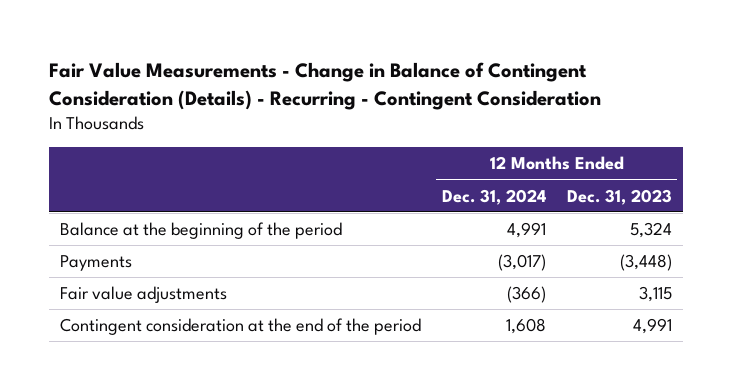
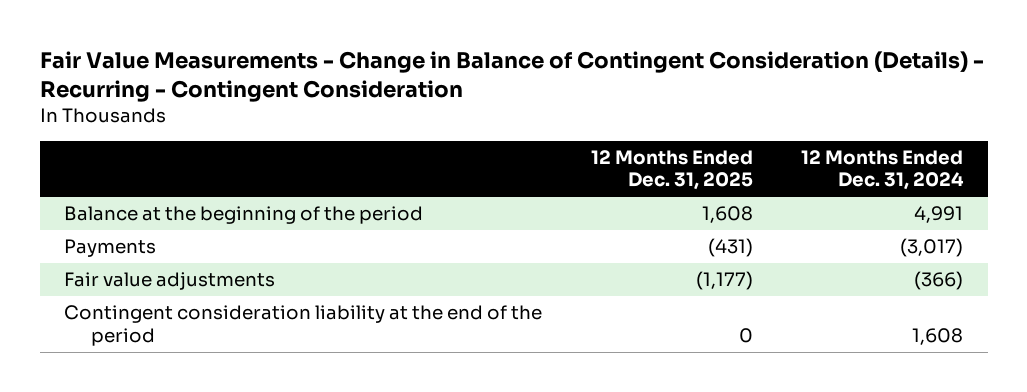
[567,188,673,205] Dec. 31, 2023 -> none
none -> [590,150,753,191] 12 Months Ended Dec. 31, 2025
[59,318,421,336] Contingent consideration at the end of the period -> [63,305,542,346] Contingent consideration liability at the end of the period

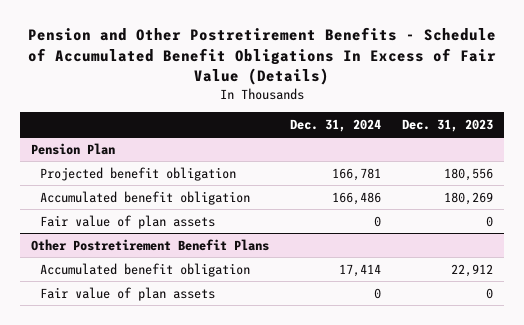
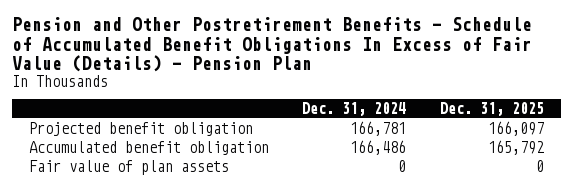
[28,27,497,86] Pension and Other Postretirement Benefits - Schedule of Accumulated Benefit Obligations In Excess of Fair Value (Details) -> [11,17,532,72] Pension and Other Postretirement Benefits - Schedule of Accumulated Benefit Obligations In Excess of Fair Value (Details) - Pension Plan
[402,118,494,132] Dec. 31, 2023 -> none
none -> [440,102,545,117] Dec. 31, 2025
[30,142,115,155] Pension Plan -> none
[30,238,269,251] Other Postretirement Benefit Plans -> none
[40,262,251,277] Accumulated benefit obligation -> none
[40,286,216,301] Fair value of plan assets -> none

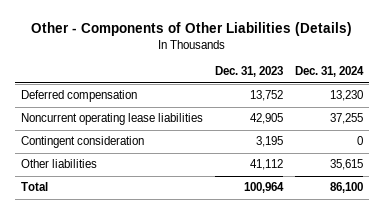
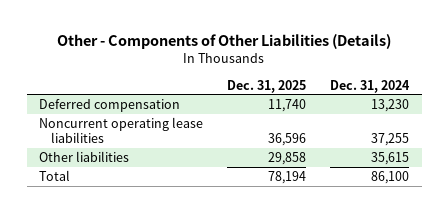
[214,66,283,78] Dec. 31, 2023 -> none
none -> [227,79,307,93] Dec. 31, 2025
[20,136,144,149] Contingent consideration -> none

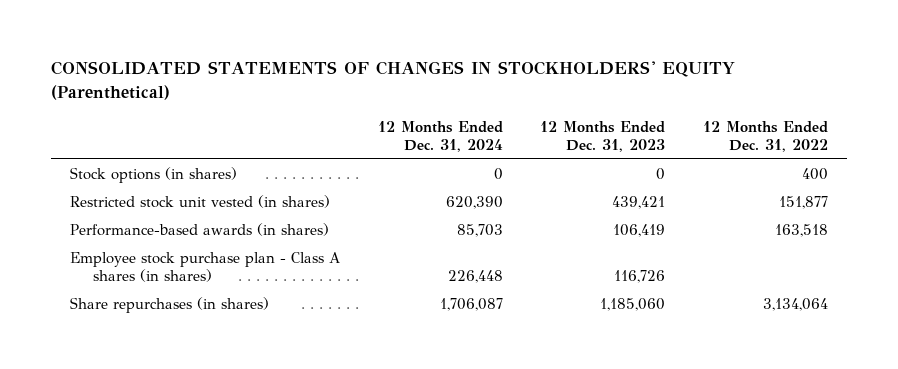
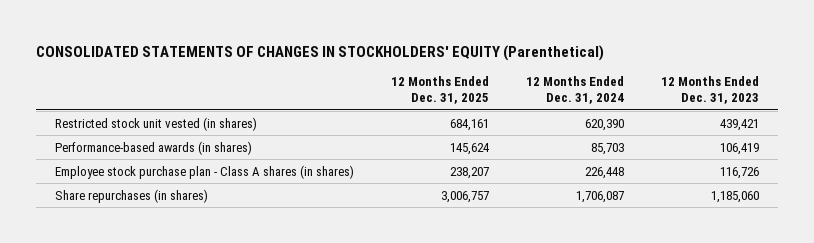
[703,120,829,152] 12 Months Ended Dec. 31, 2022 -> none
none -> [390,76,489,105] 12 Months Ended Dec. 31, 2025
[69,167,237,184] Stock options (in shares) -> none

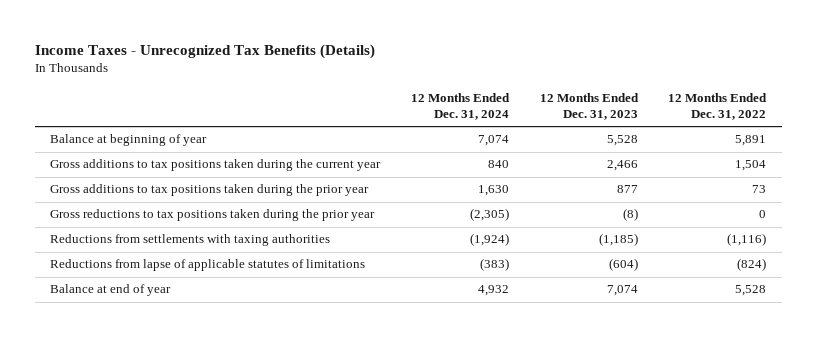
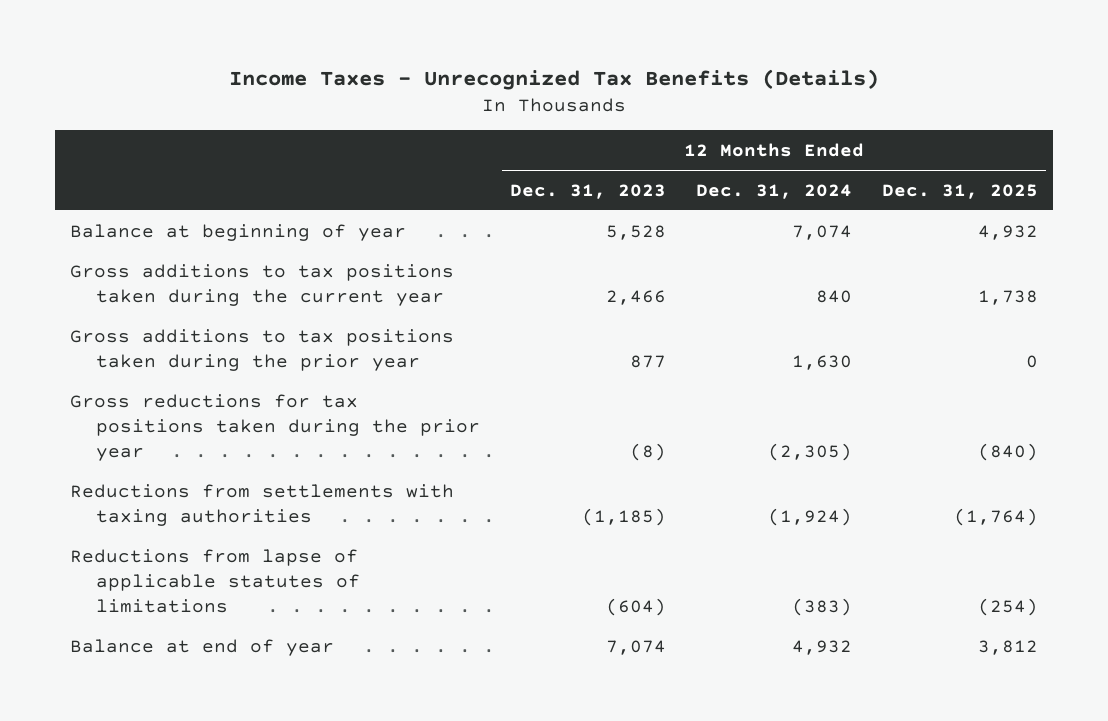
[668,92,768,121] 12 Months Ended Dec. 31, 2022 -> none
none -> [882,183,1039,199] Dec. 31, 2025
[50,209,376,222] Gross reductions to tax positions taken during the prior year -> [69,393,480,461] Gross reductions for tax positions taken during the prior year

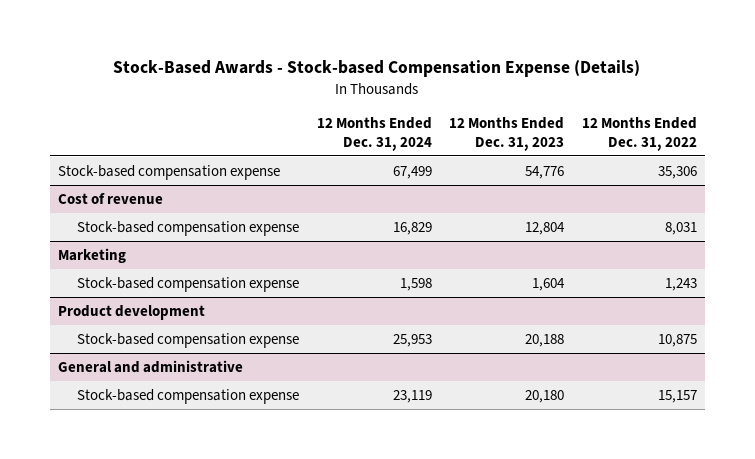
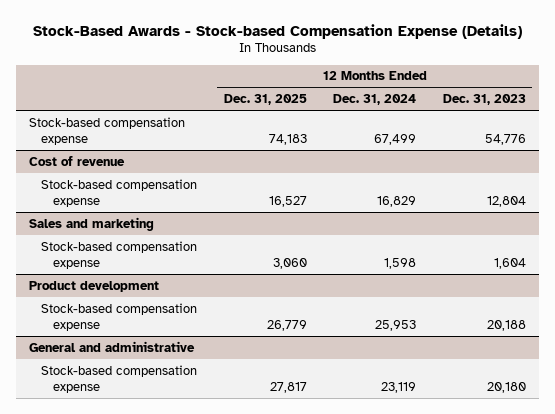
[581,116,697,151] 12 Months Ended Dec. 31, 2022 -> none
none -> [223,94,307,106] Dec. 31, 2025
[58,247,127,263] Marketing -> [29,216,155,231] Sales and marketing

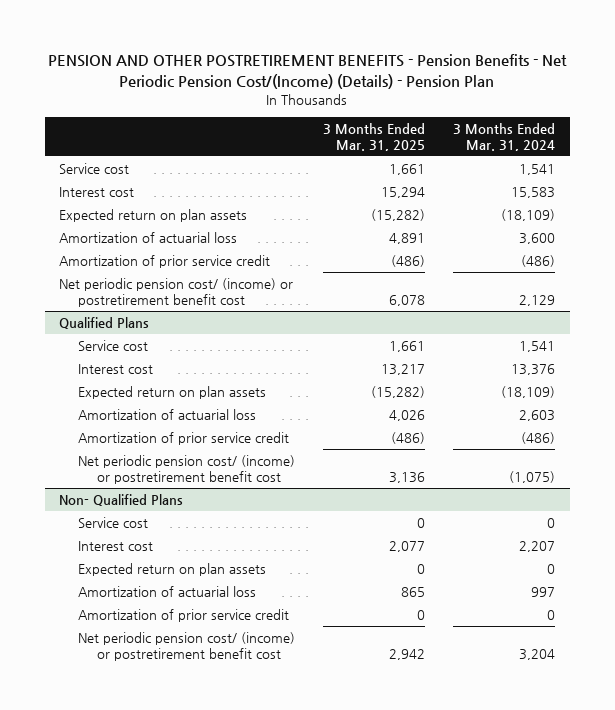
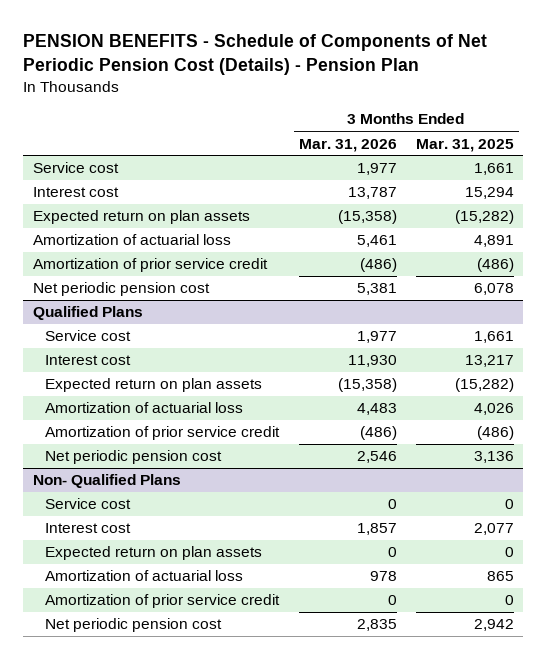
[48,54,568,89] PENSION AND OTHER POSTRETIREMENT BENEFITS - Pension Benefits - Net Periodic Pension Cost/(Income) (Details) - Pension Plan -> [23,34,488,75] PENSION BENEFITS - Schedule of Components of Net Periodic Pension Cost (Details) - Pension Plan
[453,122,556,152] 3 Months Ended Mar. 31, 2024 -> none
none -> [298,138,397,152] Mar. 31, 2026
[59,277,294,308] Net periodic pension cost/ (income) or postretirement benefit cost -> [32,282,210,297] Net periodic pension cost
[77,454,295,485] Net periodic pension cost/ (income) or postretirement benefit cost -> [45,450,223,465] Net periodic pension cost
[77,631,295,662] Net periodic pension cost/ (income) or postretirement benefit cost -> [45,618,223,633] Net periodic pension cost

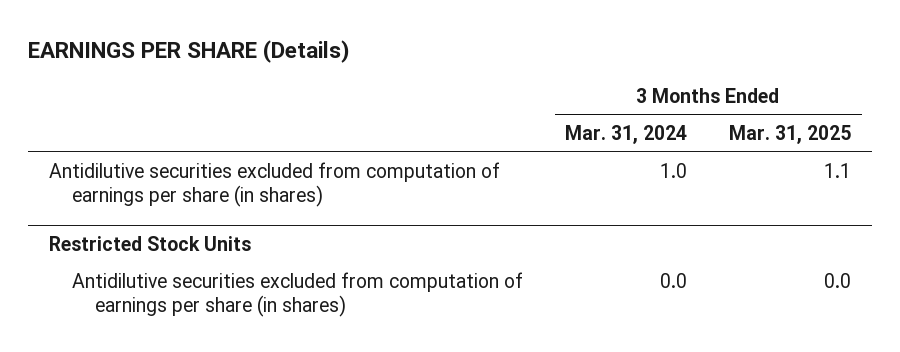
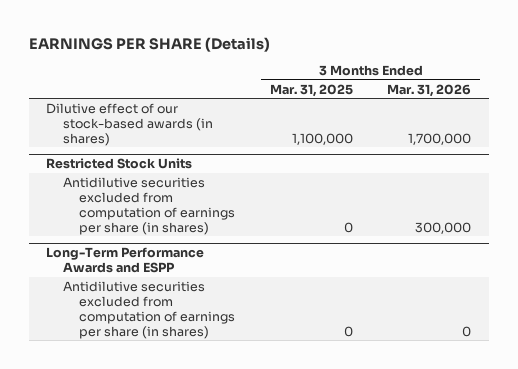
[565,125,688,145] Mar. 31, 2024 -> none
none -> [387,83,472,97] Mar. 31, 2026
[48,162,500,208] Antidilutive securities excluded from computation of earnings per share (in shares) -> none
none -> [46,102,213,146] Dilutive effect of our stock-based awards (in shares)
[824,273,852,289] 0.0 -> [343,221,353,233] 0
none -> [46,247,205,274] Long-Term Performance Awards and ESPP
none -> [62,280,236,339] Antidilutive securities excluded from computation of earnings per share (in shares)

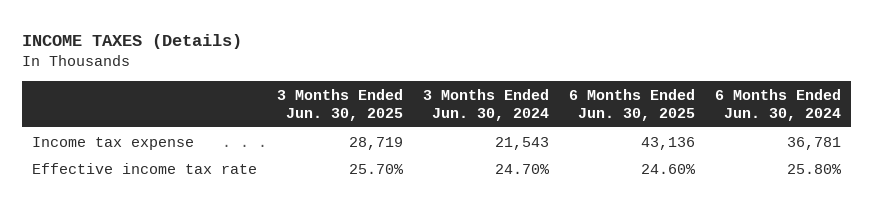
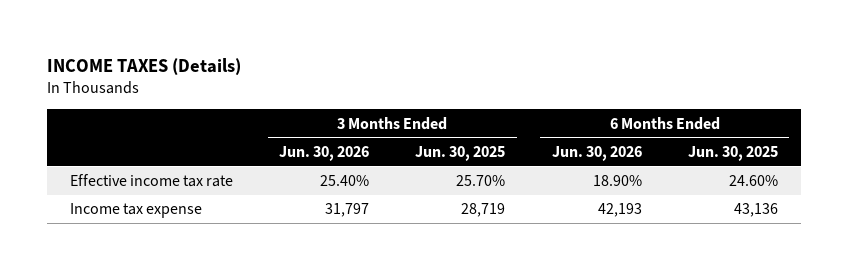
[423,88,550,122] 3 Months Ended Jun. 30, 2024 -> none
[715,88,842,122] 6 Months Ended Jun. 30, 2024 -> none
none -> [279,145,370,161] Jun. 30, 2026
none -> [551,145,642,161] Jun. 30, 2026
[32,136,195,150] Income tax expense -> [70,203,203,219] Income tax expense

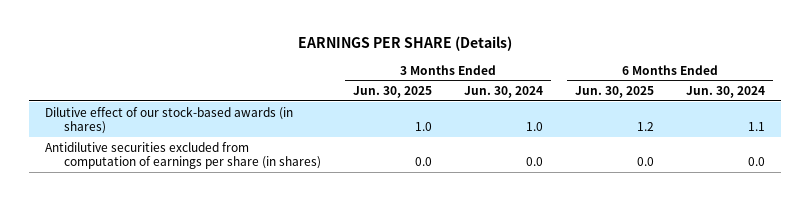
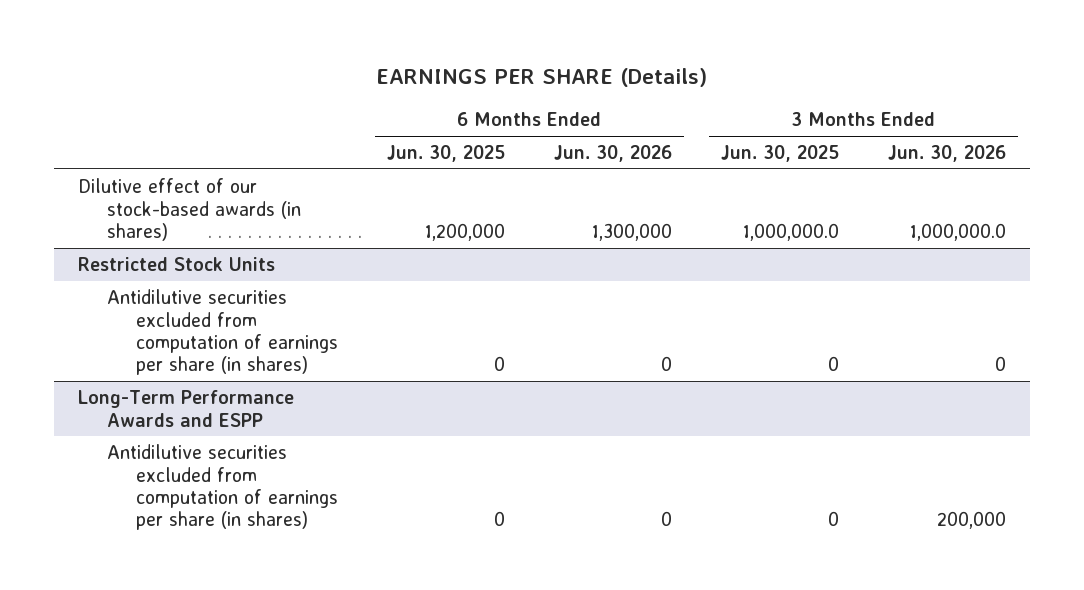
[463,86,543,99] Jun. 30, 2024 -> none
[686,86,766,99] Jun. 30, 2024 -> none
none -> [553,145,672,163] Jun. 30, 2026
none -> [887,145,1006,163] Jun. 30, 2026
[414,122,432,132] 1.0 -> [742,222,839,241] 1,000,000.0
[637,122,655,132] 1.2 -> [424,222,505,241] 1,200,000
none -> [78,257,276,272] Restricted Stock Units
[414,157,432,167] 0.0 -> [827,356,839,372] 0
[637,157,655,167] 0.0 -> [493,356,505,372] 0
none -> [78,390,295,427] Long-Term Performance Awards and ESPP
none -> [106,444,338,531] Antidilutive securities excluded from computation of earnings per share (in shares)

